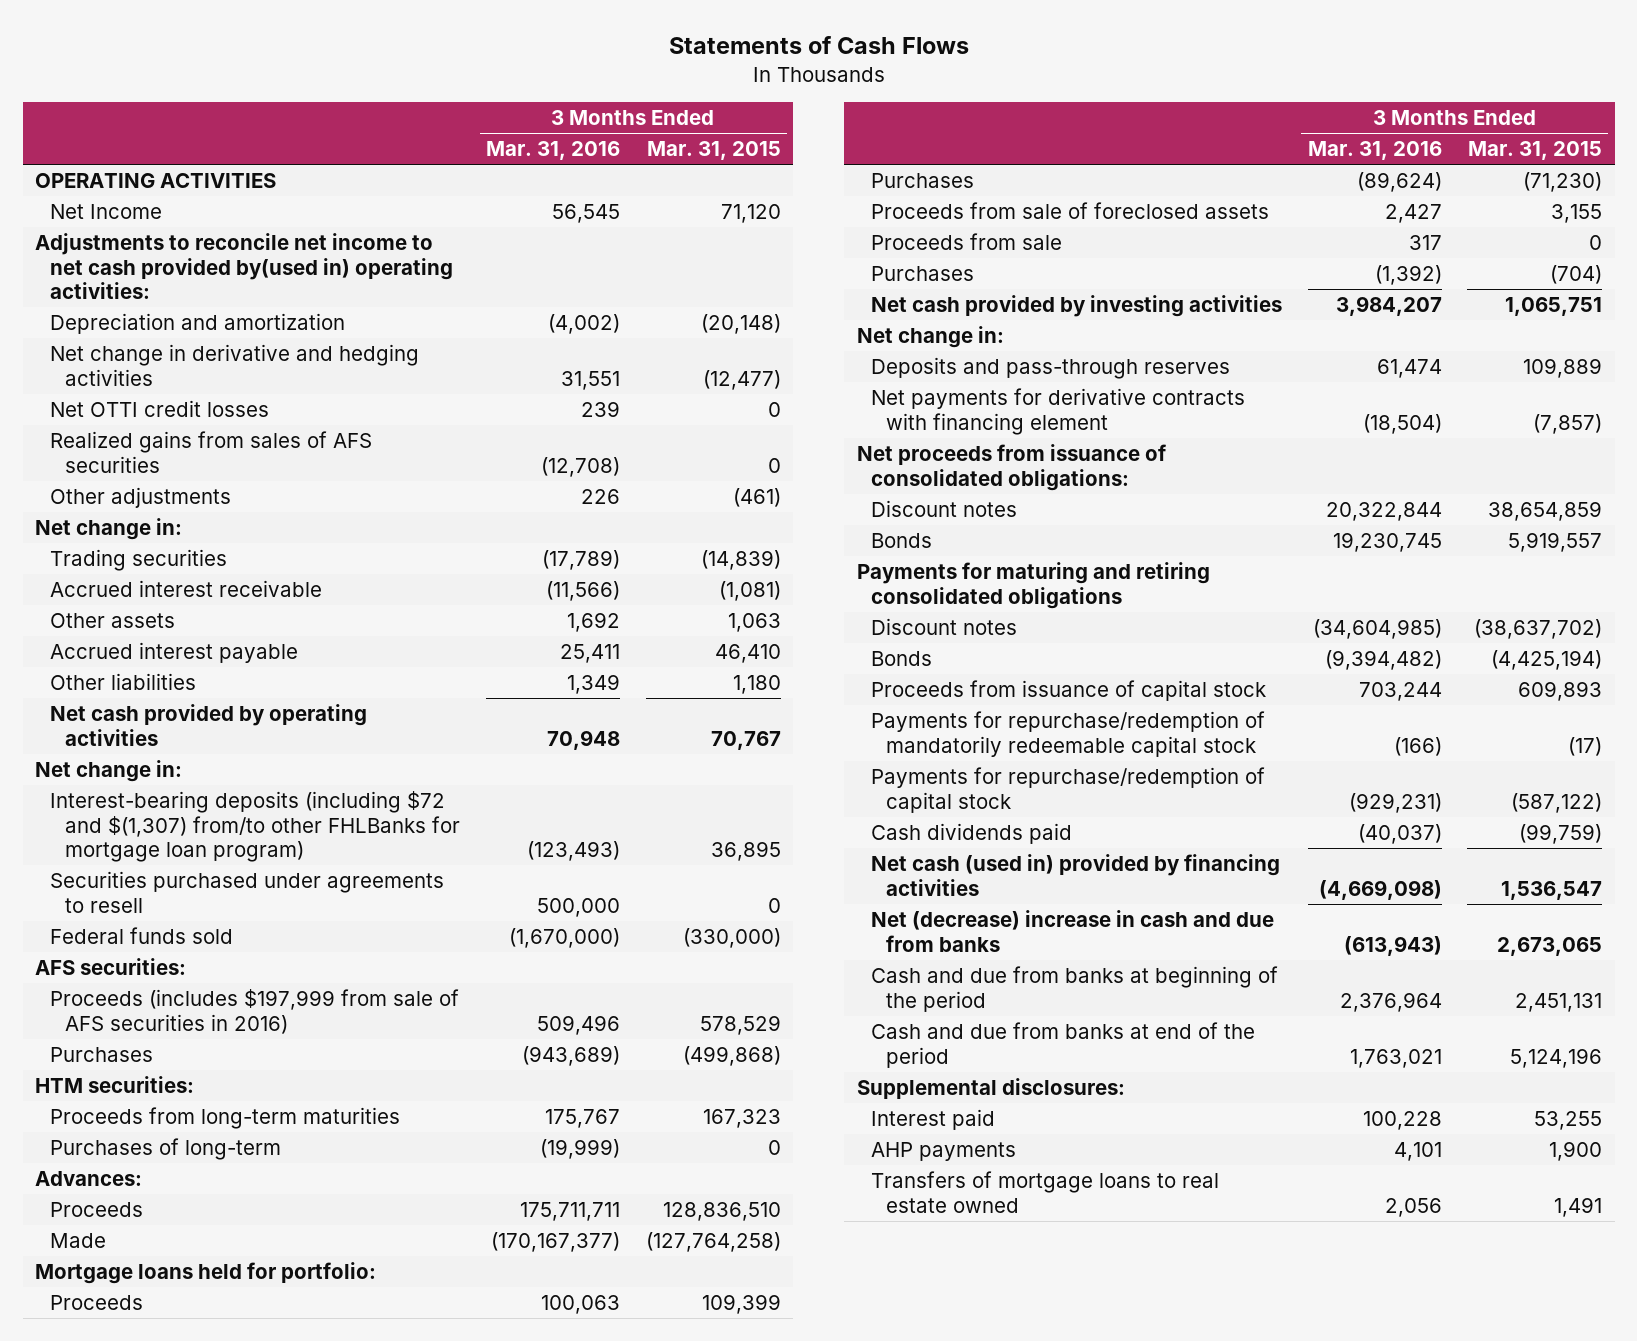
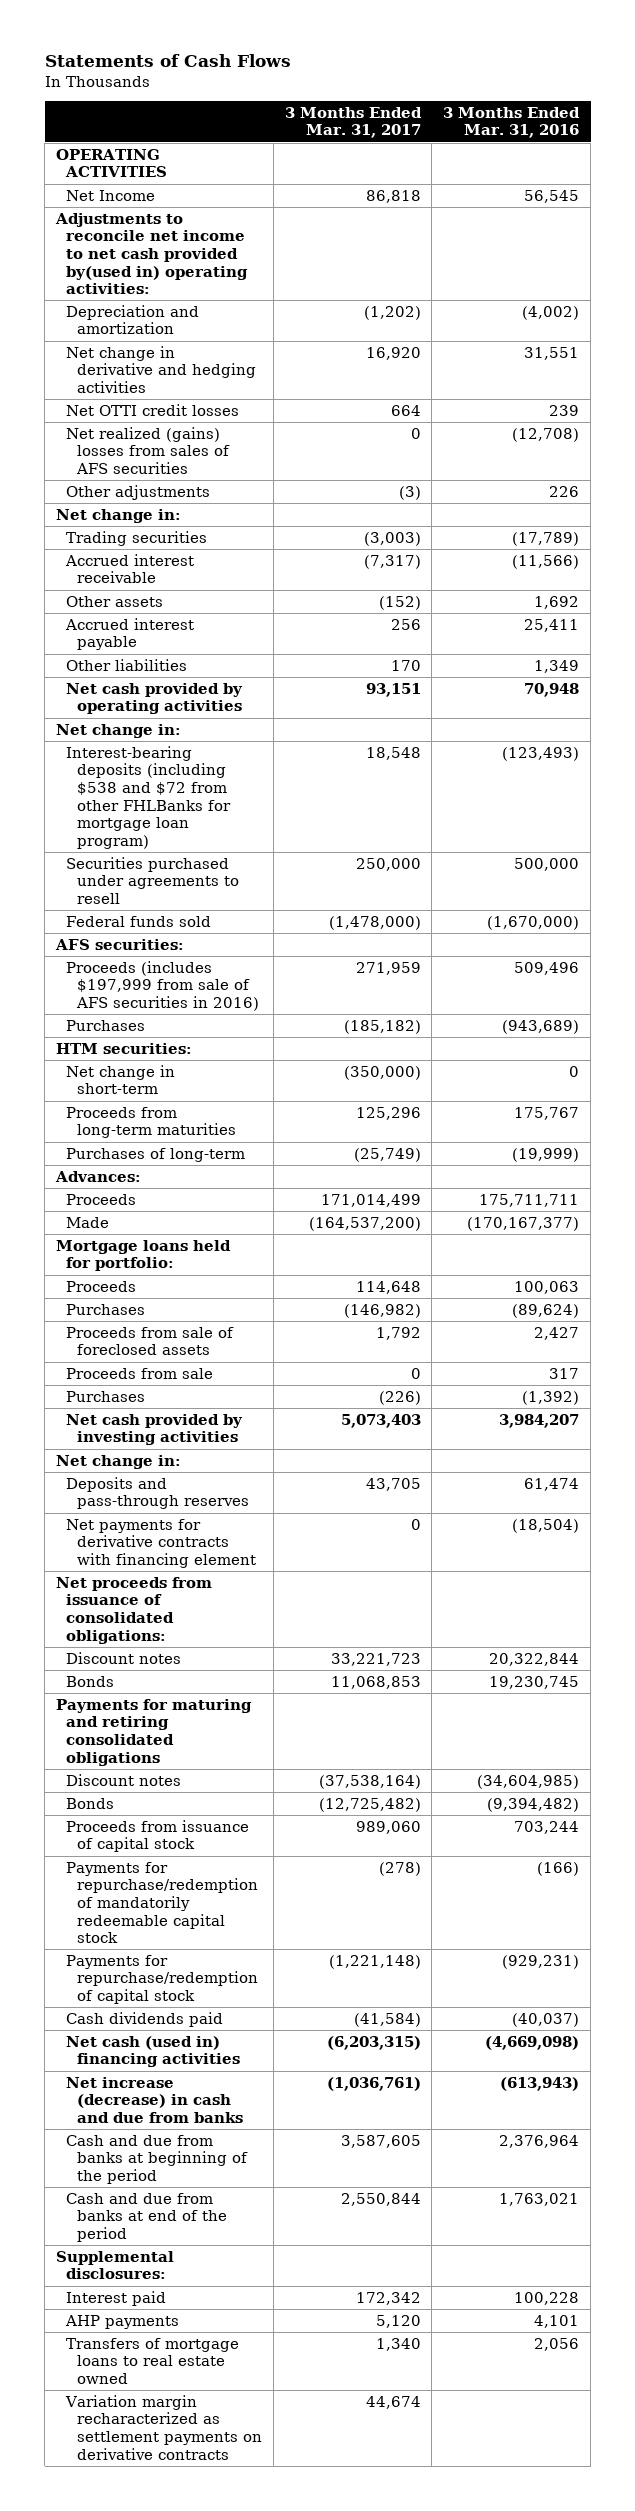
[646,141,781,161] Mar. 31, 2015 -> none
none -> [284,106,422,139] 3 Months Ended Mar. 31, 2017
[50,430,373,473] Realized gains from sales of AFS securities -> [66,426,230,474] Net realized (gains) losses from sales of AFS securities
[50,790,461,863] Interest-bearing deposits (including $72 and $(1,307) from/to other FHLBanks for mortgage loan program) -> [66,745,231,849] Interest-bearing deposits (including $538 and $72 from other FHLBanks for mortgage loan program)
none -> [66,1064,176,1095] Net change in short-term
[871,853,1281,896] Net cash (used in) provided by financing activities -> [66,2035,240,2068] Net cash (used in) financing activities
[871,909,1275,952] Net (decrease) increase in cash and due from banks -> [66,2076,243,2123] Net increase (decrease) in cash and due from banks
none -> [65,2394,262,2460] Variation margin recharacterized as settlement payments on derivative contracts

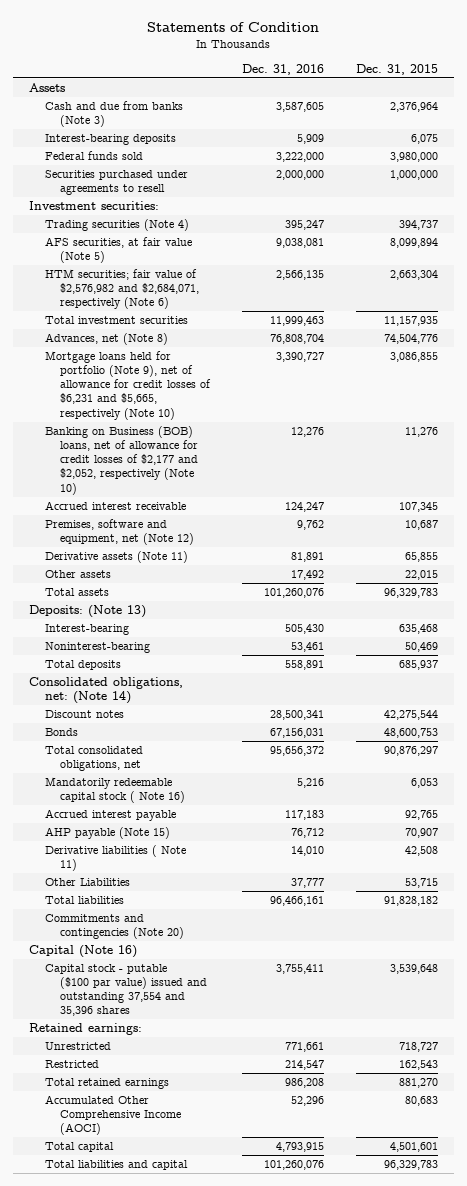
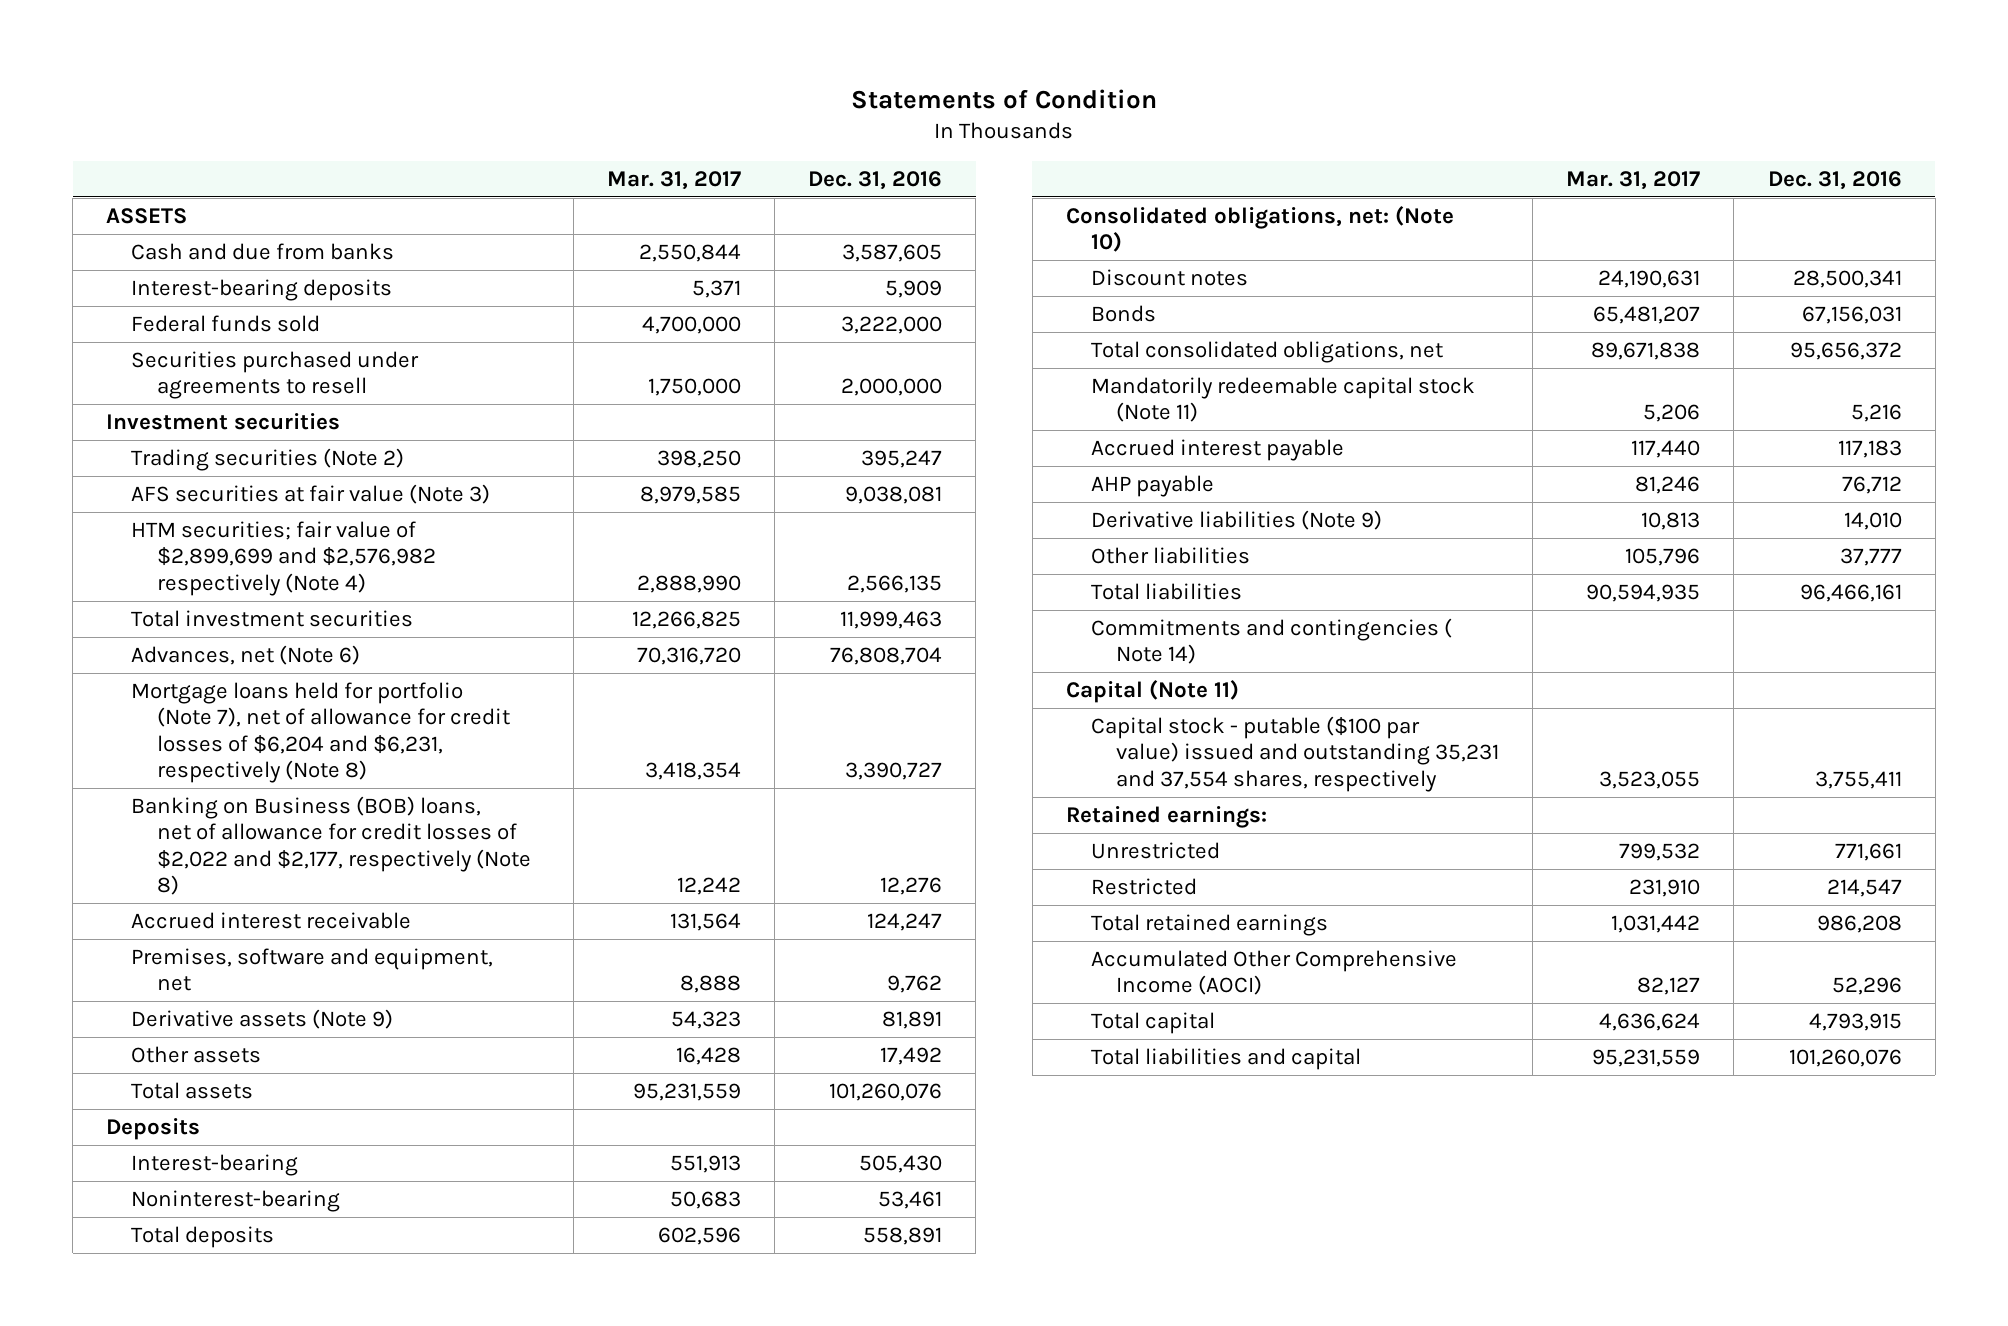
[355,63,438,75] Dec. 31, 2015 -> none
none -> [606,170,741,190] Mar. 31, 2017
[28,83,65,93] Assets -> [106,208,188,225] ASSETS
[44,101,183,128] Cash and due from banks (Note 3) -> [131,243,395,261] Cash and due from banks
[28,201,159,211] Investment securities: -> [106,413,341,431] Investment securities
[44,219,189,232] Trading securities (Note 4) -> [131,448,405,472] Trading securities (Note 2)
[44,237,192,264] AFS securities, at fair value (Note 5) -> [131,484,491,505] AFS securities at fair value (Note 3)
[44,269,200,310] HTM securities; fair value of $2,576,982 and $2,684,071, respectively (Note 6) -> [131,521,436,596] HTM securities; fair value of $2,899,699 and $2,576,982 respectively (Note 4)
[44,333,168,346] Advances, net (Note 8) -> [131,645,361,666] Advances, net (Note 6)
[44,351,212,420] Mortgage loans held for portfolio (Note 9), net of allowance for credit losses of $6,231 and $5,665, respectively (Note 10) -> [131,682,510,784] Mortgage loans held for portfolio (Note 7), net of allowance for credit losses of $6,204 and $6,231, respectively (Note 8)
[44,426,199,495] Banking on Business (BOB) loans, net of allowance for credit losses of $2,177 and $2,052, respectively (Note 10) -> [131,796,531,896] Banking on Business (BOB) loans, net of allowance for credit losses of $2,022 and $2,177, respectively (Note 8)
[44,519,195,546] Premises, software and equipment, net (Note 12) -> [131,948,494,992] Premises, software and equipment, net
[44,551,188,564] Derivative assets (Note 11) -> [131,1009,394,1030] Derivative assets (Note 9)
[28,605,146,619] Deposits: (Note 13) -> [106,1118,201,1141] Deposits
[28,677,183,705] Consolidated obligations, net: (Note 14) -> [1065,206,1454,253] Consolidated obligations, net: (Note 10)
[44,777,186,804] Mandatorily redeemable capital stock ( Note 16) -> [1090,377,1475,423] Mandatorily redeemable capital stock (Note 11)
[44,827,170,840] AHP payable (Note 15) -> [1090,475,1214,498] AHP payable
[44,845,186,872] Derivative liabilities ( Note 11) -> [1090,510,1382,531] Derivative liabilities (Note 9)
[44,878,130,887] Other Liabilities -> [1090,547,1250,565] Other liabilities
[44,914,185,940] Commitments and contingencies (Note 20) -> [1090,618,1452,665] Commitments and contingencies ( Note 14)
[28,945,137,959] Capital (Note 16) -> [1065,680,1239,704] Capital (Note 11)
[44,964,208,1017] Capital stock - putable ($100 par value) issued and outstanding 37,554 and 35,396 shares -> [1090,716,1500,792] Capital stock - putable ($100 par value) issued and outstanding 35,231 and 37,554 shares, respectively

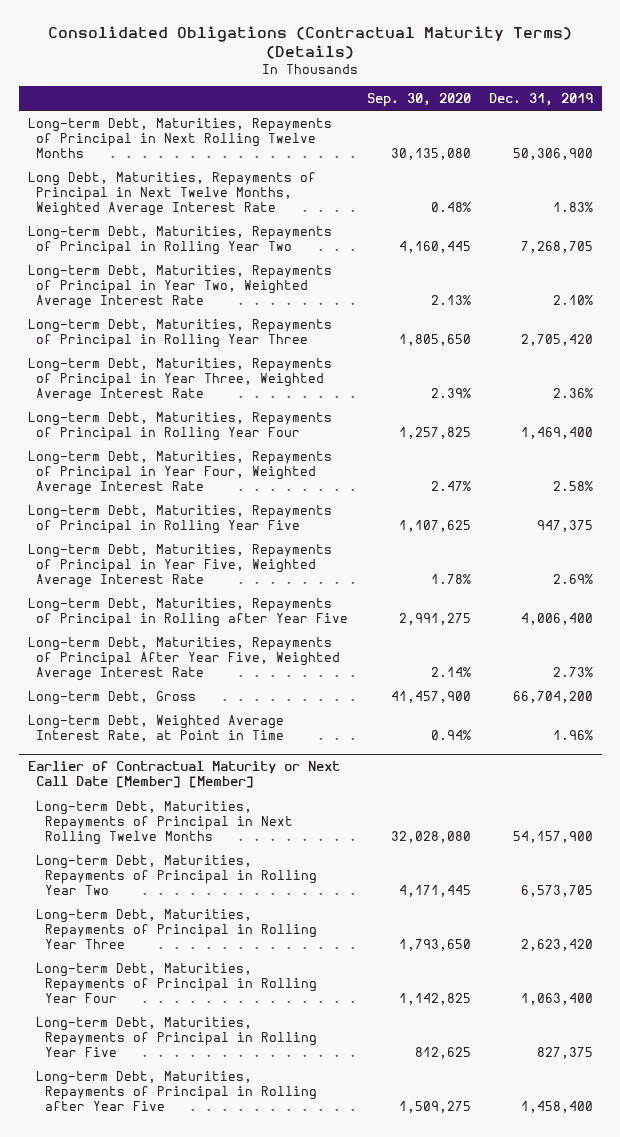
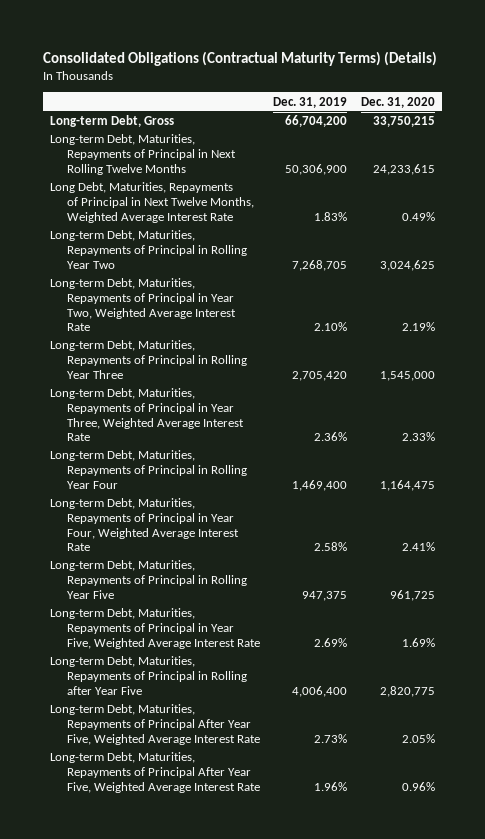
[366,92,471,107] Sep. 30, 2020 -> none
none -> [361,96,436,108] Dec. 31, 2020
[27,690,196,705] Long-term Debt, Gross -> [49,115,174,128] Long-term Debt, Gross
[27,761,340,789] Earlier of Contractual Maturity or Next Call Date [Member] [Member] -> none
[36,800,294,845] Long-term Debt, Maturities, Repayments of Principal in Next Rolling Twelve Months -> none
[36,854,318,895] Long-term Debt, Maturities, Repayments of Principal in Rolling Year Two -> none
[36,908,318,949] Long-term Debt, Maturities, Repayments of Principal in Rolling Year Three -> none
[36,962,318,1003] Long-term Debt, Maturities, Repayments of Principal in Rolling Year Four -> none
[36,1016,318,1057] Long-term Debt, Maturities, Repayments of Principal in Rolling Year Five -> none
[36,1070,318,1111] Long-term Debt, Maturities, Repayments of Principal in Rolling after Year Five -> none
[27,714,285,742] Long-term Debt, Weighted Average Interest Rate, at Point in Time -> [49,752,260,793] Long-term Debt, Maturities, Repayments of Principal After Year Five, Weighted Average Interest Rate

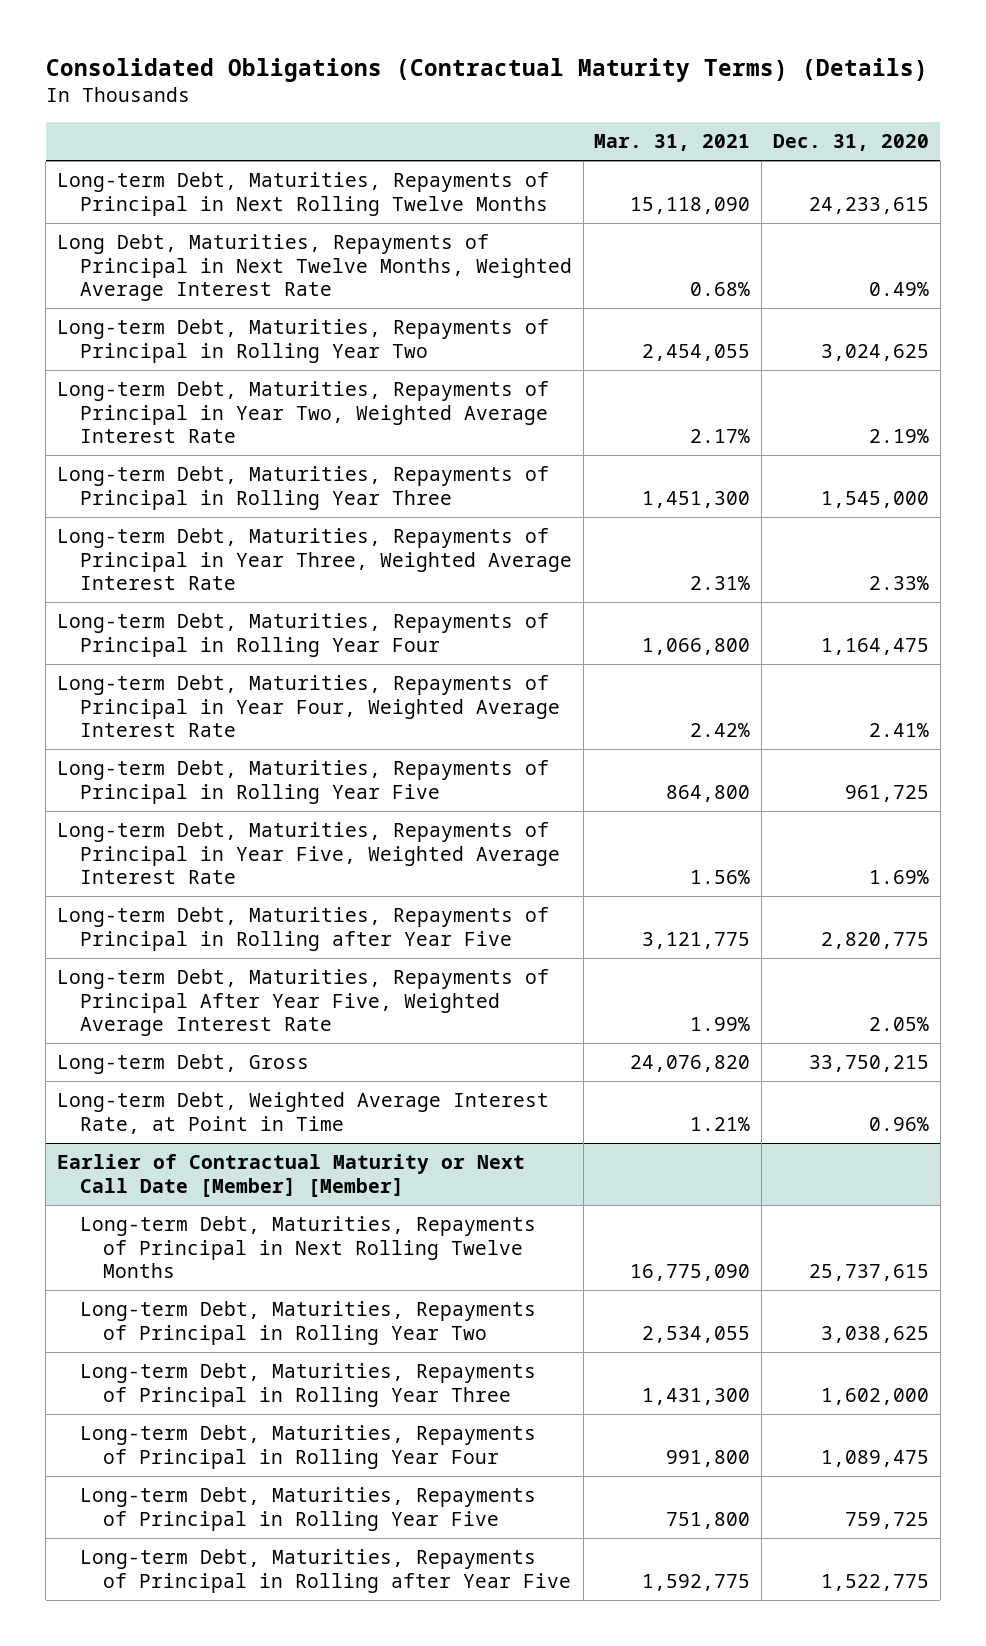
[273,96,348,108] Dec. 31, 2019 -> none
none -> [594,134,751,152] Mar. 31, 2021
[49,115,174,128] Long-term Debt, Gross -> [57,1054,310,1075] Long-term Debt, Gross
[49,752,260,793] Long-term Debt, Maturities, Repayments of Principal After Year Five, Weighted Average Interest Rate -> [57,1092,550,1134] Long-term Debt, Weighted Average Interest Rate, at Point in Time
none -> [57,1154,526,1197] Earlier of Contractual Maturity or Next Call Date [Member] [Member]
none -> [80,1216,537,1279] Long-term Debt, Maturities, Repayments of Principal in Next Rolling Twelve Months
none -> [80,1301,537,1345] Long-term Debt, Maturities, Repayments of Principal in Rolling Year Two
none -> [80,1363,537,1407] Long-term Debt, Maturities, Repayments of Principal in Rolling Year Three
none -> [80,1425,537,1469] Long-term Debt, Maturities, Repayments of Principal in Rolling Year Four
none -> [80,1487,537,1531] Long-term Debt, Maturities, Repayments of Principal in Rolling Year Five
none -> [80,1549,572,1593] Long-term Debt, Maturities, Repayments of Principal in Rolling after Year Five

